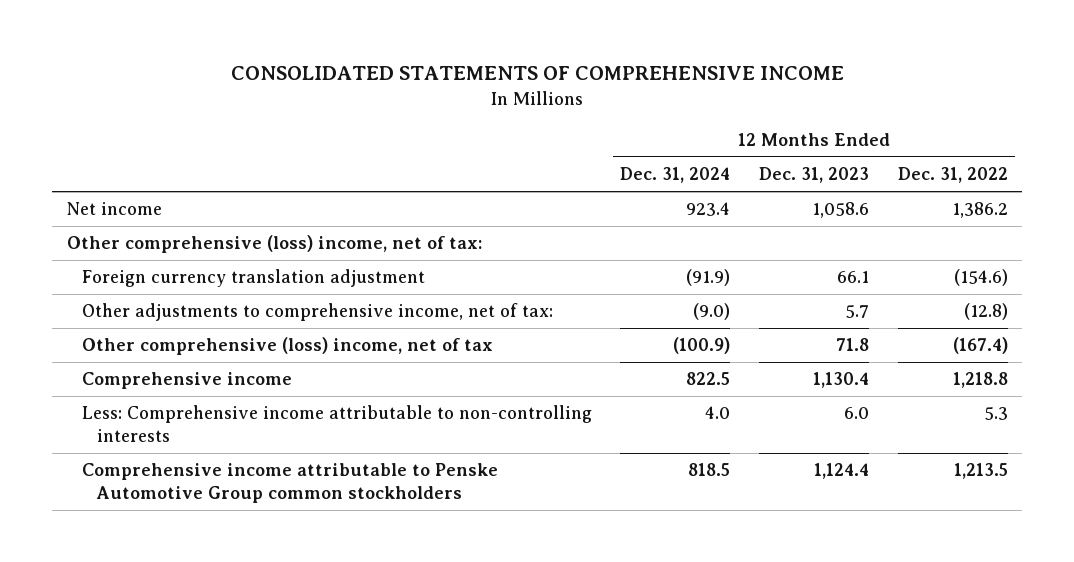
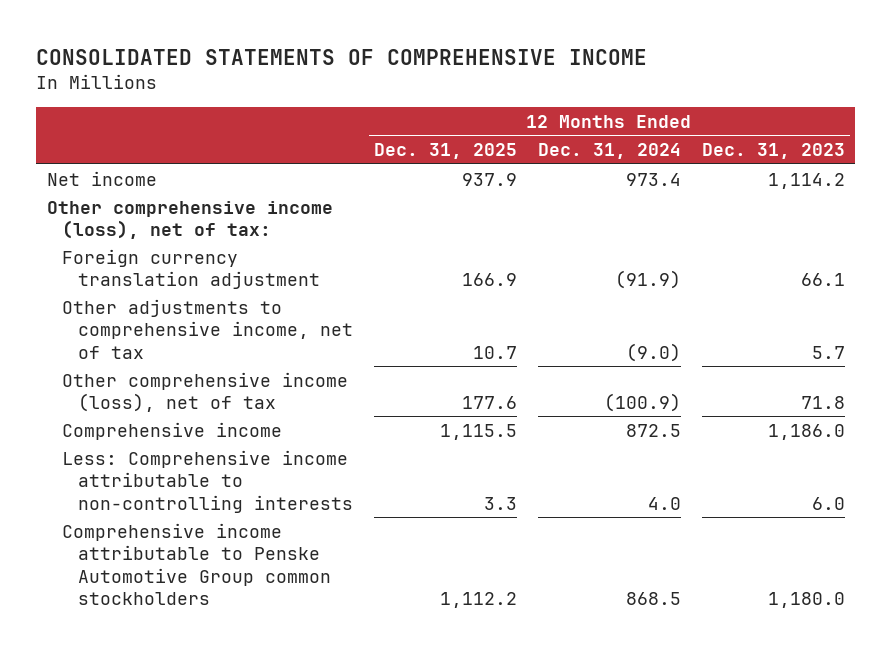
[897,167,1008,184] Dec. 31, 2022 -> none
none -> [373,143,517,160] Dec. 31, 2025
[686,202,731,217] 923.4 -> [625,172,681,186] 973.4
[812,202,870,219] 1,058.6 -> [767,172,845,189] 1,114.2
[66,235,482,254] Other comprehensive (loss) income, net of tax: -> [46,200,333,240] Other comprehensive income (loss), net of tax:
[81,303,553,322] Other adjustments to comprehensive income, net of tax: -> [62,298,354,359] Other adjustments to comprehensive income, net of tax
[81,337,493,356] Other comprehensive (loss) income, net of tax -> [62,371,349,413] Other comprehensive income (loss), net of tax
[686,372,731,386] 822.5 -> [625,423,681,437] 872.5
[813,372,870,389] 1,130.4 -> [767,423,845,440] 1,186.0
[688,463,731,477] 818.5 -> [625,592,681,606] 868.5
[814,463,870,480] 1,124.4 -> [767,592,845,609] 1,180.0

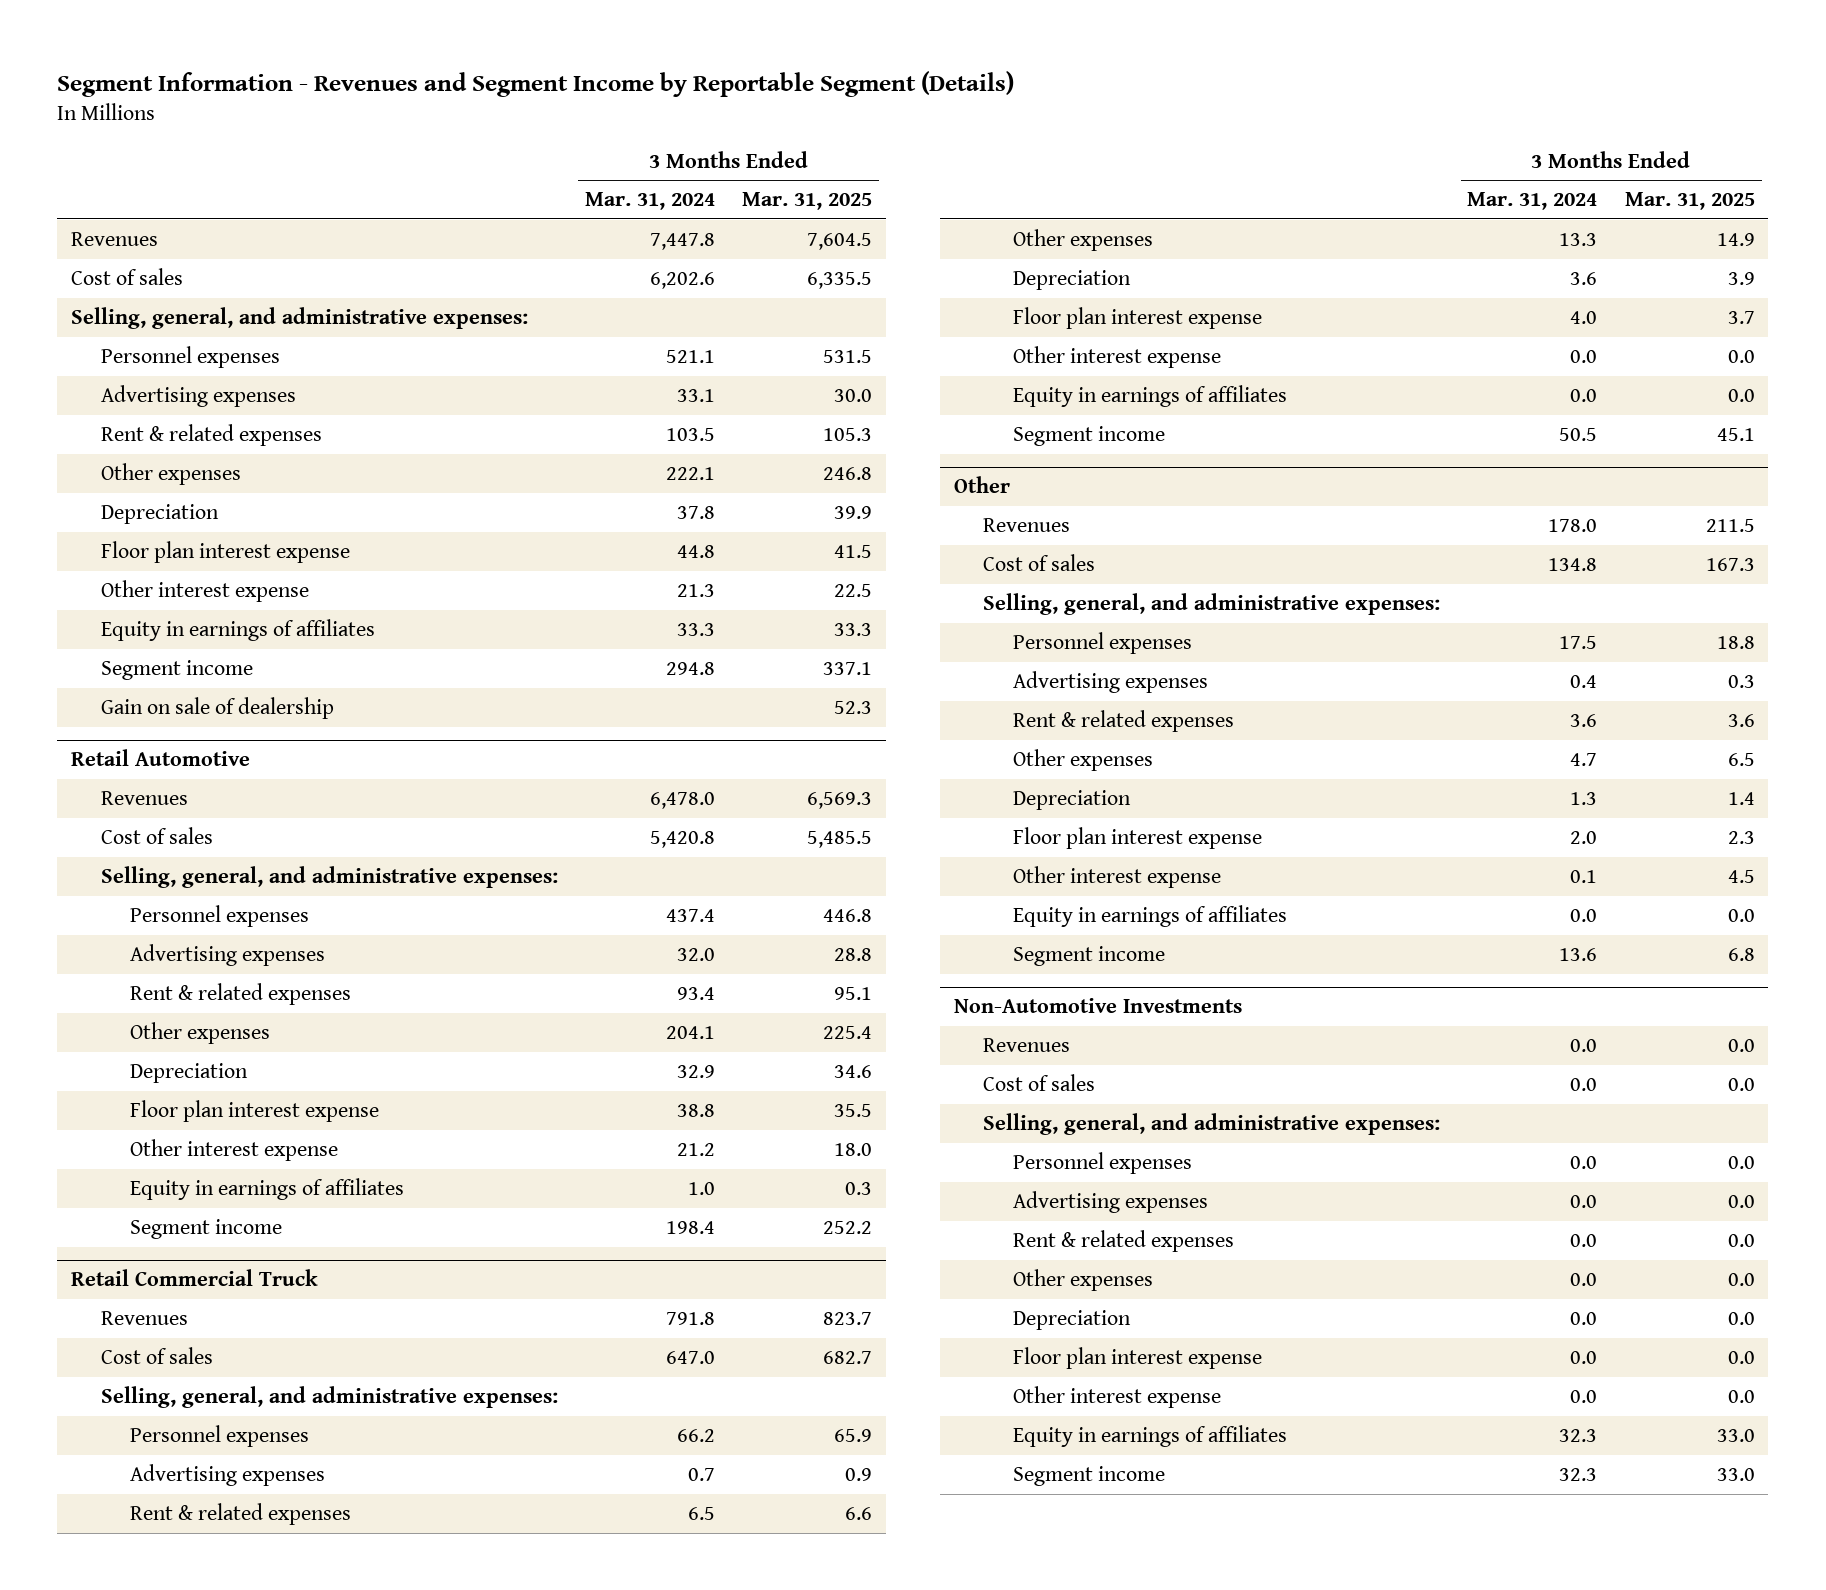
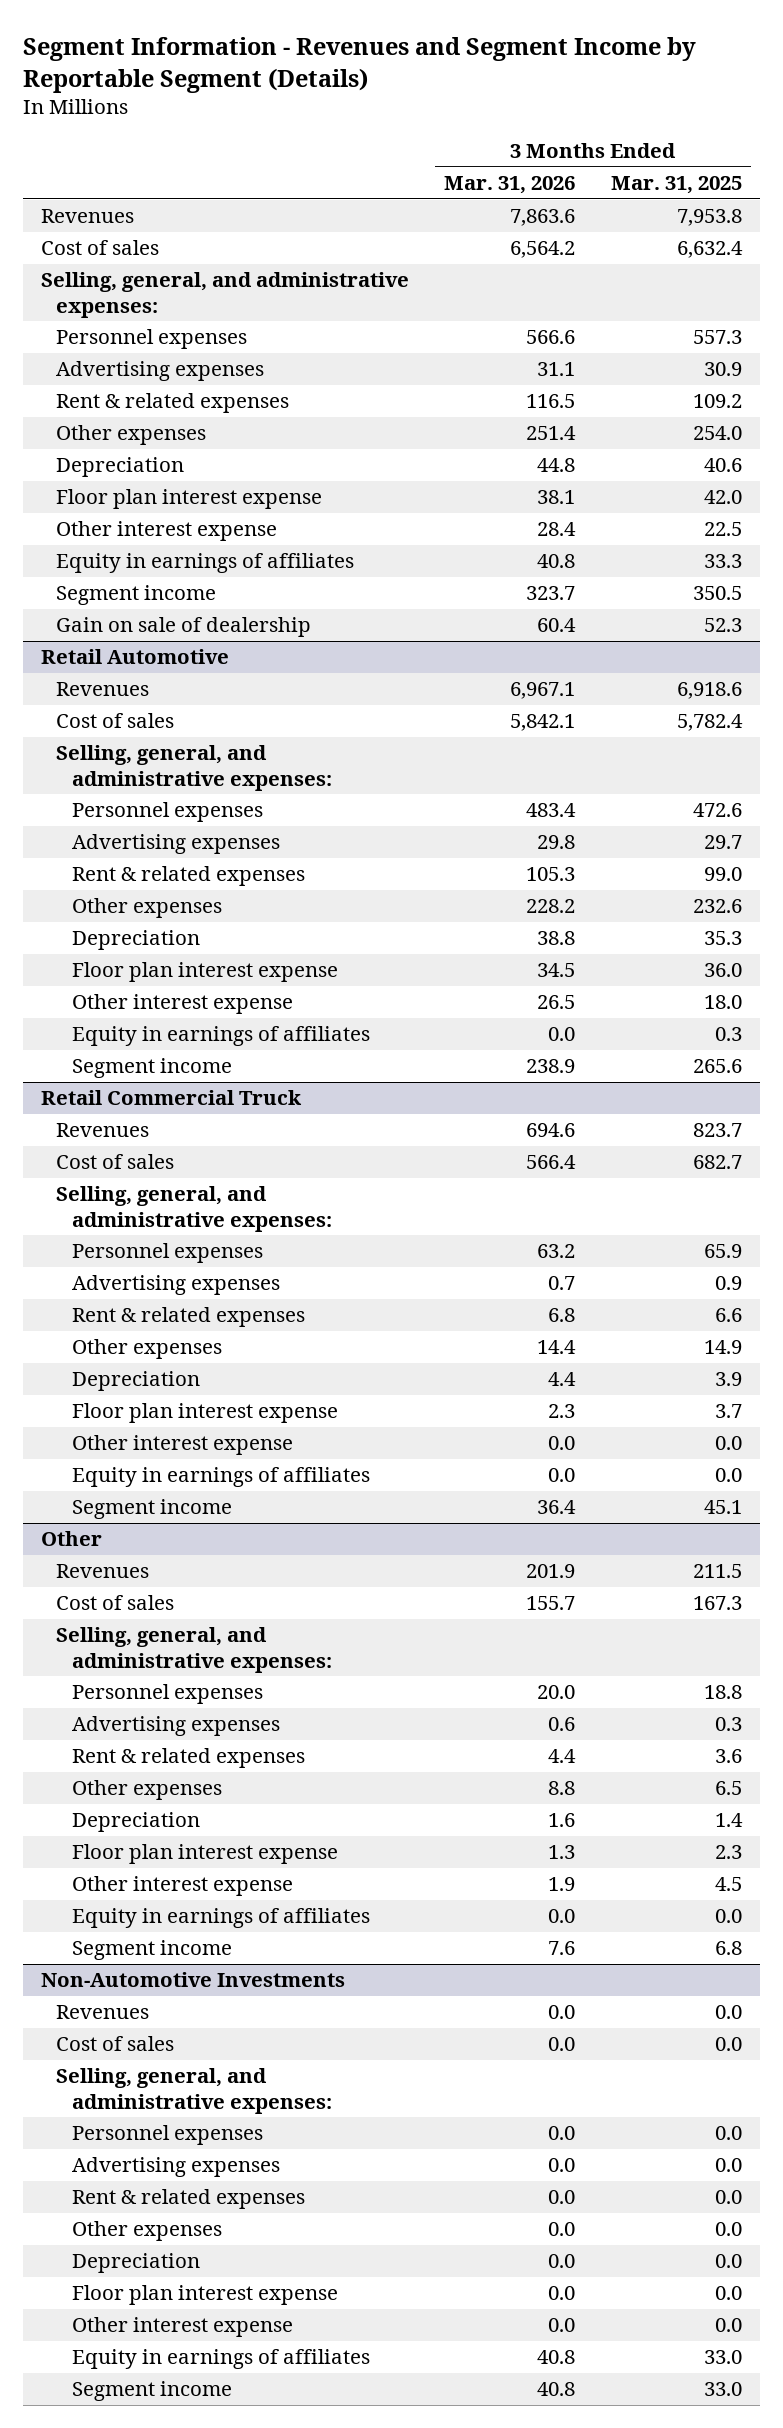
[584,192,715,211] Mar. 31, 2024 -> none
none -> [444,176,576,195] Mar. 31, 2026
[807,233,873,251] 7,604.5 -> [676,209,742,227] 7,953.8
[807,272,873,290] 6,335.5 -> [676,241,743,259] 6,632.4
[823,350,873,364] 531.5 -> [692,330,742,345] 557.3
[834,389,873,403] 30.0 -> [703,362,742,377] 30.9
[823,428,873,442] 105.3 -> [692,394,742,409] 109.2
[823,467,873,481] 246.8 -> [692,426,742,441] 254.0
[834,506,873,520] 39.9 -> [703,458,742,473] 40.6
[834,545,873,559] 41.5 -> [703,490,742,505] 42.0
[823,662,873,676] 337.1 -> [692,586,742,601] 350.5
[807,792,873,810] 6,569.3 -> [676,682,742,700] 6,918.6
[807,831,873,849] 5,485.5 -> [676,714,743,732] 5,782.4
[823,909,873,923] 446.8 -> [692,803,742,818] 472.6
[834,948,873,962] 28.8 -> [703,835,742,850] 29.7
[834,987,873,1001] 95.1 -> [703,867,742,882] 99.0
[823,1026,873,1040] 225.4 -> [692,899,742,914] 232.6
[834,1065,873,1079] 34.6 -> [703,931,742,946] 35.3
[834,1104,873,1118] 35.5 -> [703,963,742,978] 36.0
[823,1221,873,1235] 252.2 -> [692,1059,742,1074] 265.6

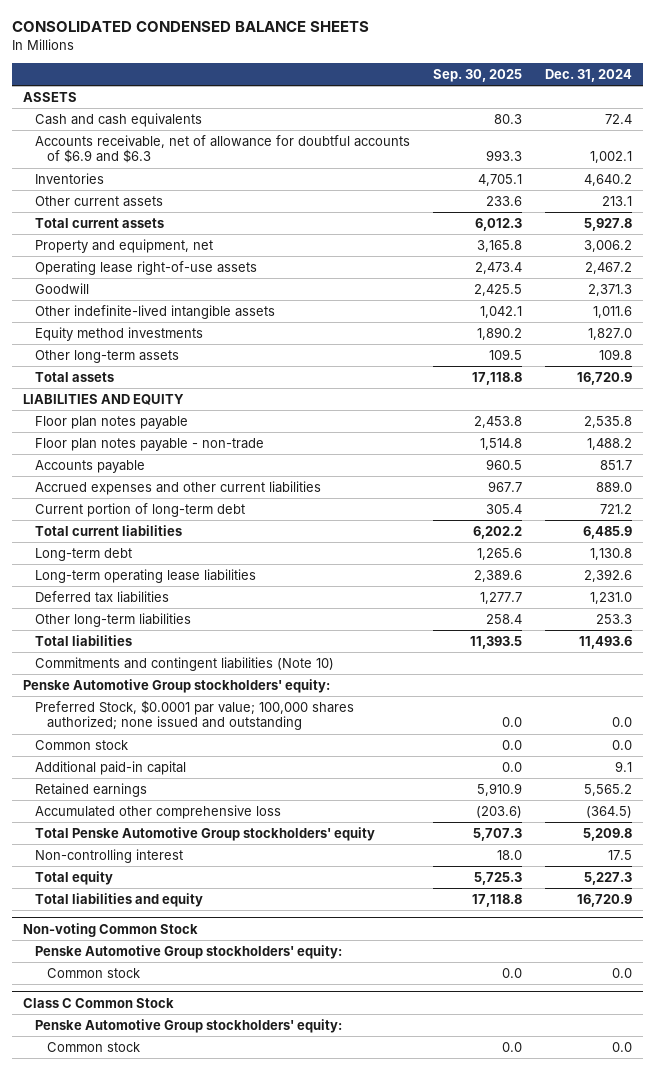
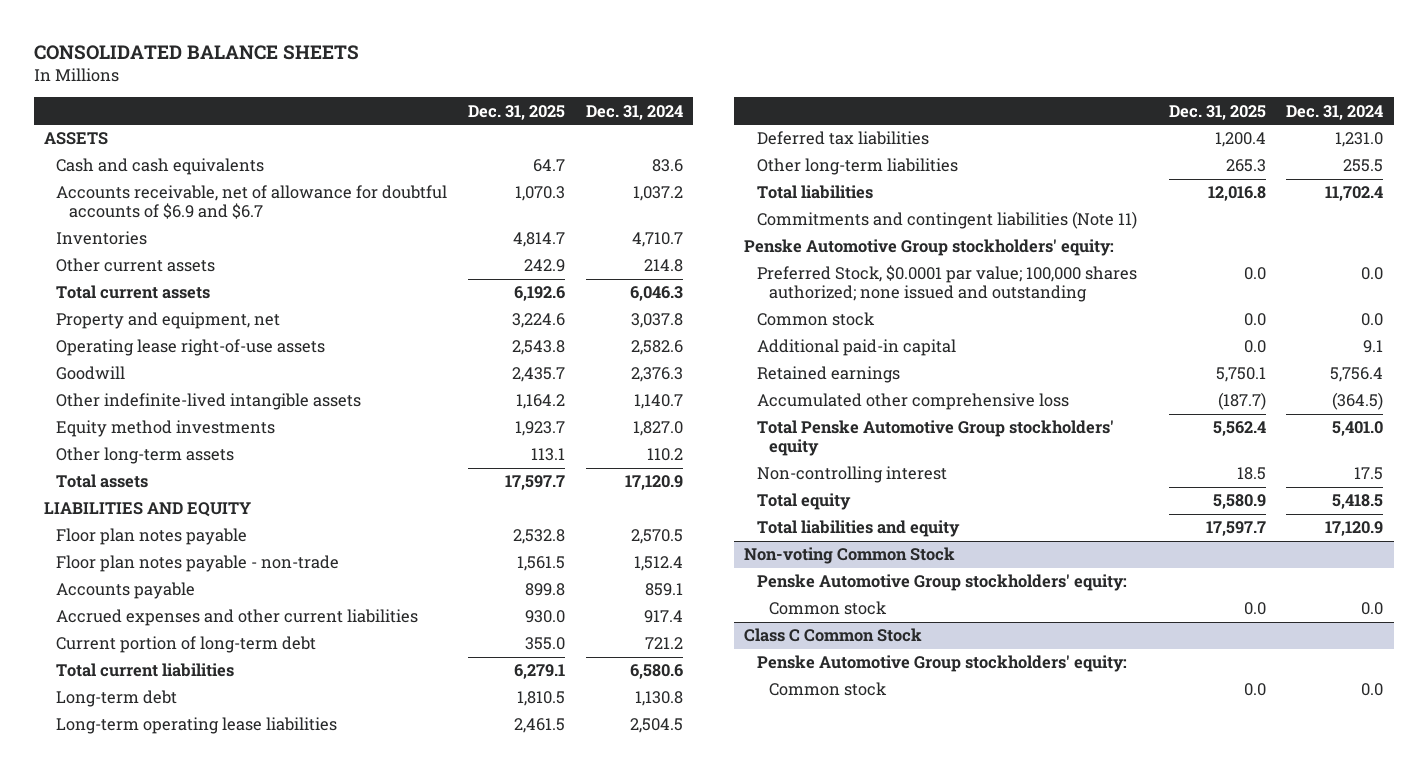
[11,21,369,33] CONSOLIDATED CONDENSED BALANCE SHEETS -> [33,44,359,60] CONSOLIDATED BALANCE SHEETS
[432,68,522,82] Sep. 30, 2025 -> none
none -> [468,104,566,120] Dec. 31, 2025
[604,113,632,124] 72.4 -> [651,159,683,173] 83.6
[34,134,410,164] Accounts receivable, net of allowance for doubtful accounts of $6.9 and $6.3 -> [56,185,448,220] Accounts receivable, net of allowance for doubtful accounts of $6.9 and $6.7
[589,151,632,164] 1,002.1 -> [632,186,683,202] 1,037.2
[583,173,632,186] 4,640.2 -> [631,232,683,248] 4,710.7
[601,195,632,206] 213.1 -> [643,259,683,273] 214.8
[583,217,632,231] 5,927.8 -> [629,286,683,302] 6,046.3
[583,239,632,252] 3,006.2 -> [630,313,683,329] 3,037.8
[584,261,632,274] 2,467.2 -> [630,340,683,356] 2,582.6
[587,283,632,296] 2,371.3 -> [630,367,683,383] 2,376.3
[592,305,632,318] 1,011.6 -> [633,394,683,410] 1,140.7
[598,348,632,360] 109.8 -> [646,448,683,462] 110.2
[576,371,632,385] 16,720.9 -> [624,475,683,491] 17,120.9
[583,415,632,428] 2,535.8 -> [630,529,683,545] 2,570.5
[586,437,632,450] 1,488.2 -> [633,556,683,572] 1,512.4
[599,459,632,470] 851.7 -> [644,583,683,597] 859.1
[595,480,632,492] 889.0 -> [643,610,683,624] 917.4
[582,525,632,539] 6,485.9 -> [629,664,683,680] 6,580.6
[583,568,632,582] 2,392.6 -> [629,718,683,734] 2,504.5
[595,613,632,624] 253.3 -> [1343,159,1384,173] 255.5
[578,635,632,649] 11,493.6 -> [1325,186,1384,202] 11,702.4
[34,656,334,671] Commitments and contingent liabilities (Note 10) -> [756,211,1137,230] Commitments and contingent liabilities (Note 11)
[583,783,632,796] 5,565.2 -> [1330,367,1384,383] 5,756.4
[582,827,632,841] 5,209.8 -> [1332,421,1384,437] 5,401.0
[583,871,632,885] 5,227.3 -> [1332,494,1384,510] 5,418.5
[576,893,632,907] 16,720.9 -> [1325,521,1384,537] 17,120.9

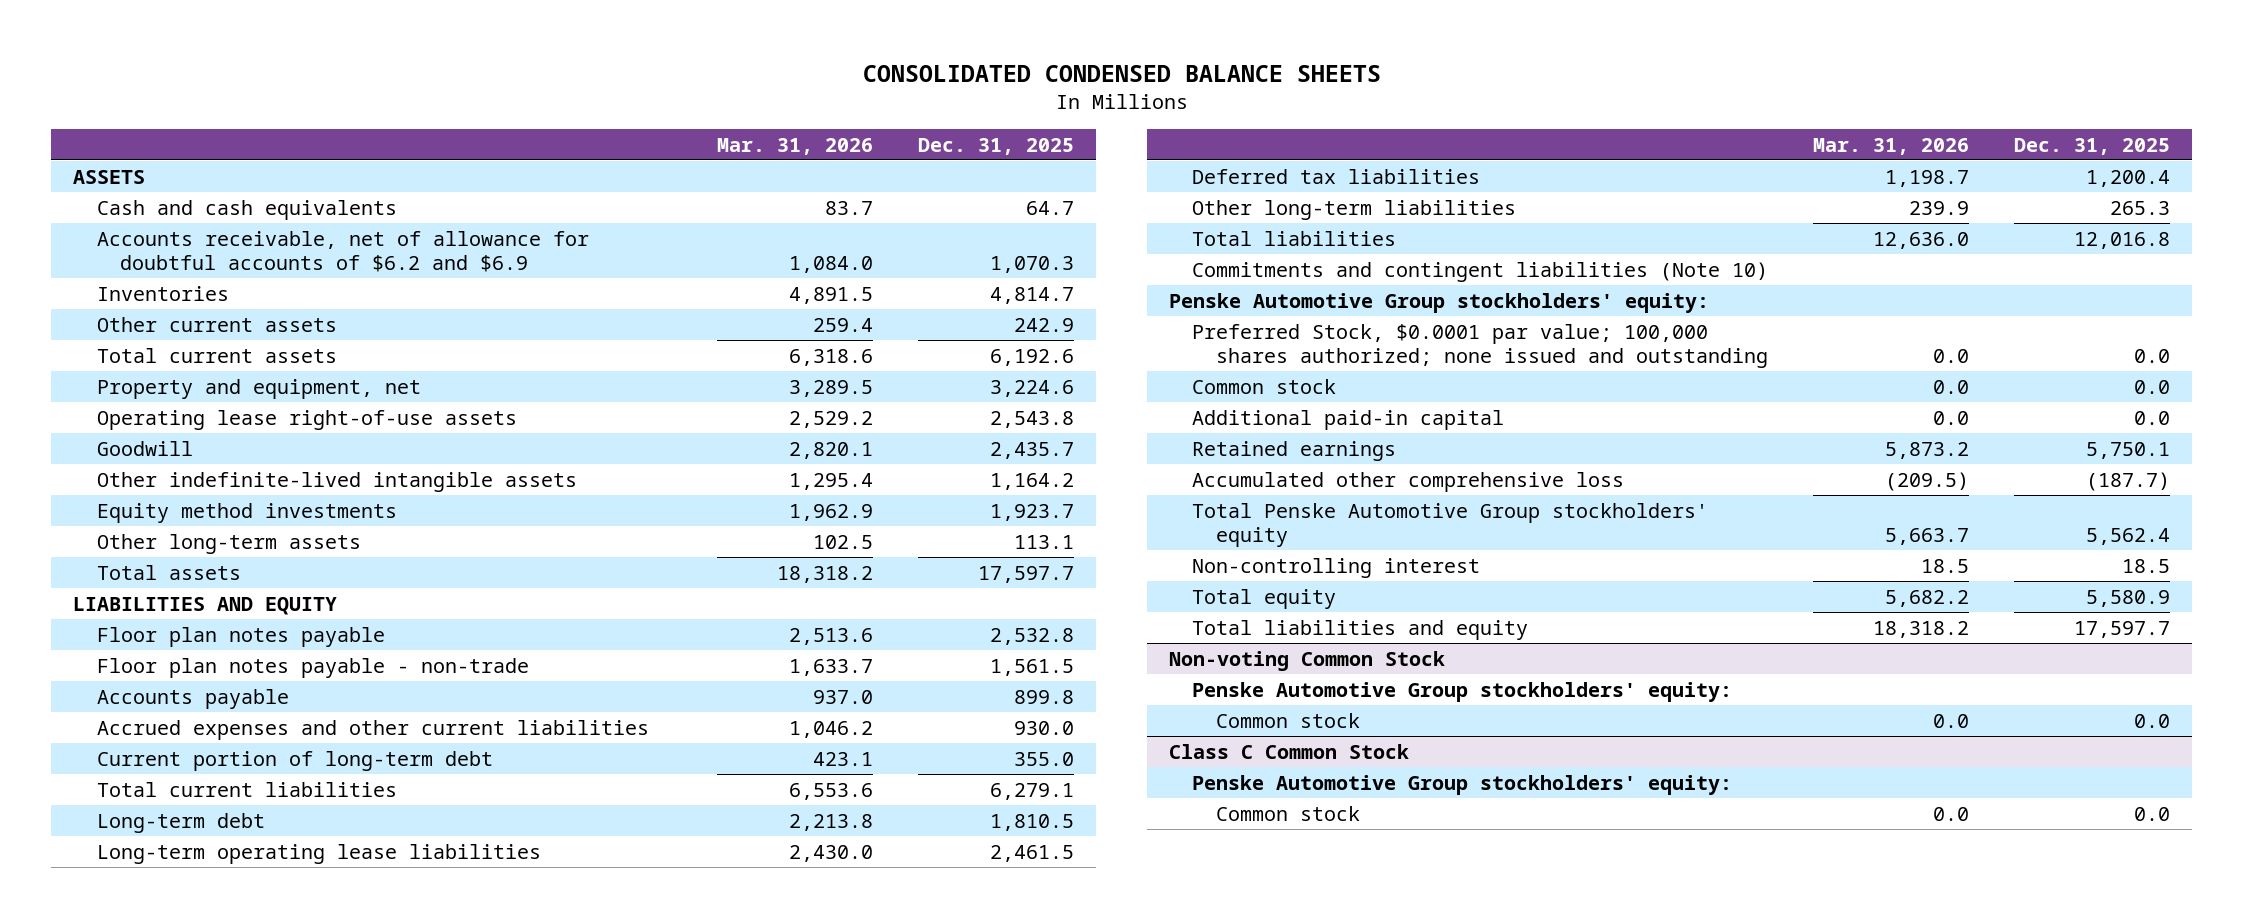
[33,44,359,60] CONSOLIDATED BALANCE SHEETS -> [862,64,1381,82] CONSOLIDATED CONDENSED BALANCE SHEETS
[585,104,683,120] Dec. 31, 2024 -> none
none -> [717,137,874,155] Mar. 31, 2026
[56,185,448,220] Accounts receivable, net of allowance for doubtful accounts of $6.9 and $6.7 -> [96,230,589,272] Accounts receivable, net of allowance for doubtful accounts of $6.2 and $6.9
[756,211,1137,230] Commitments and contingent liabilities (Note 11) -> [1192,261,1769,282] Commitments and contingent liabilities (Note 10)

